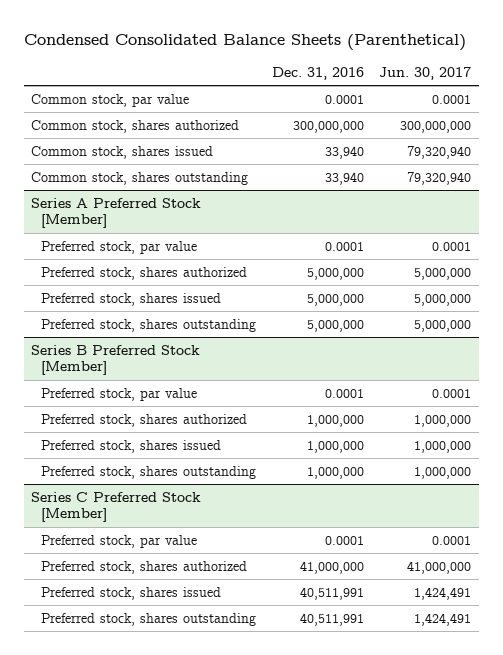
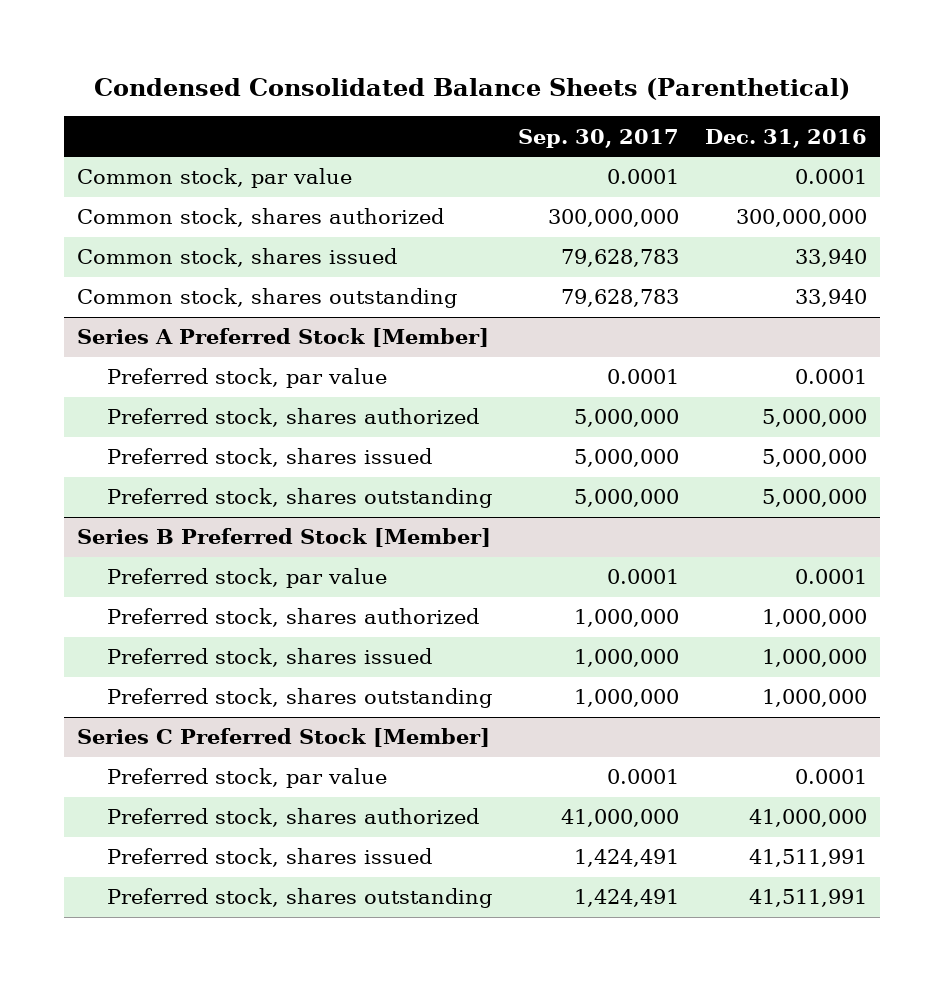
[379,66,472,80] Jun. 30, 2017 -> none
none -> [518,128,680,148] Sep. 30, 2017
[299,586,364,600] 40,511,991 -> [749,849,868,868] 41,511,991
[299,612,364,626] 40,511,991 -> [749,889,868,908] 41,511,991

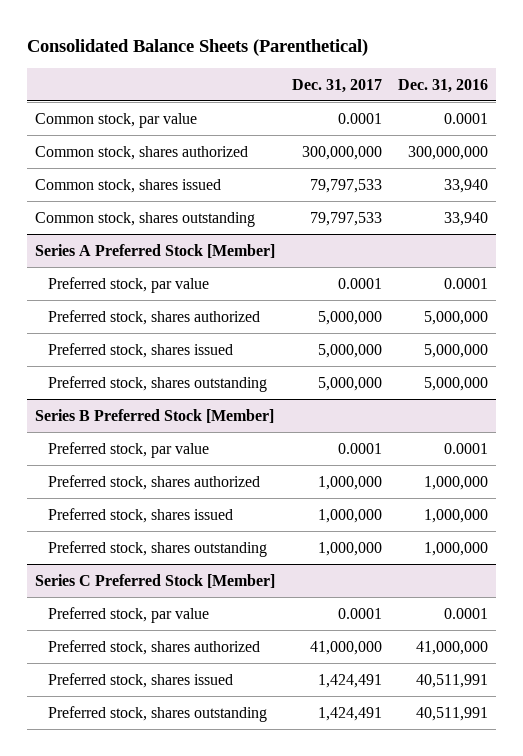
[94,77,851,100] Condensed Consolidated Balance Sheets (Parenthetical) -> [26,38,368,56] Consolidated Balance Sheets (Parenthetical)
[518,128,680,148] Sep. 30, 2017 -> none
none -> [291,78,382,93] Dec. 31, 2017
[749,849,868,868] 41,511,991 -> [416,673,489,688] 40,511,991
[749,889,868,908] 41,511,991 -> [416,706,489,721] 40,511,991

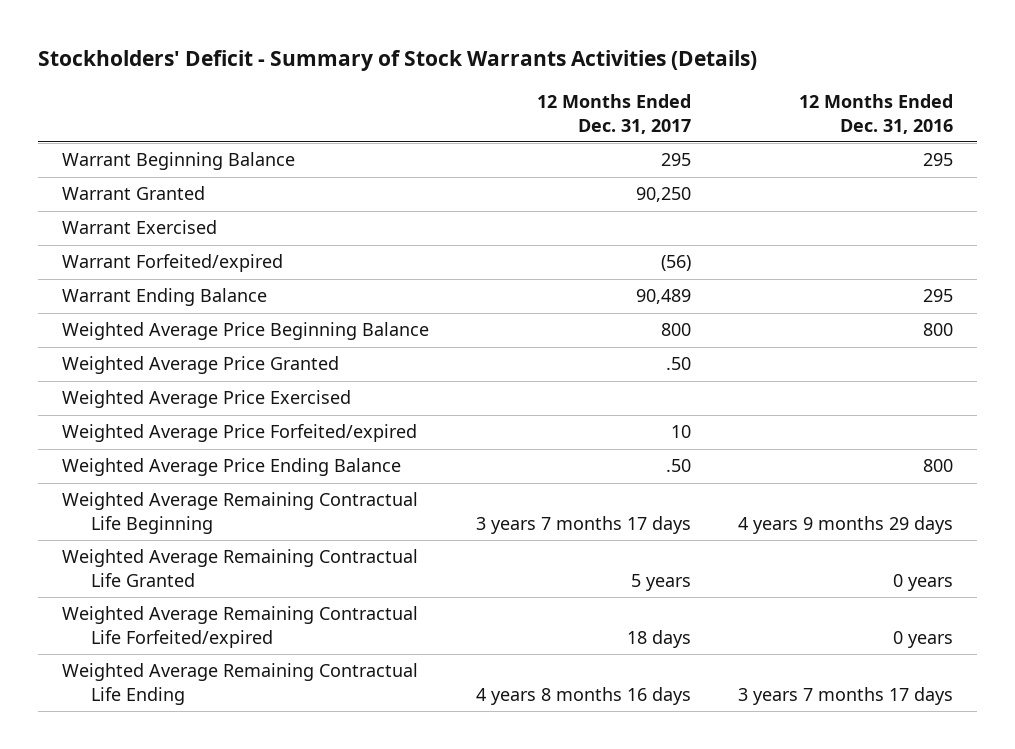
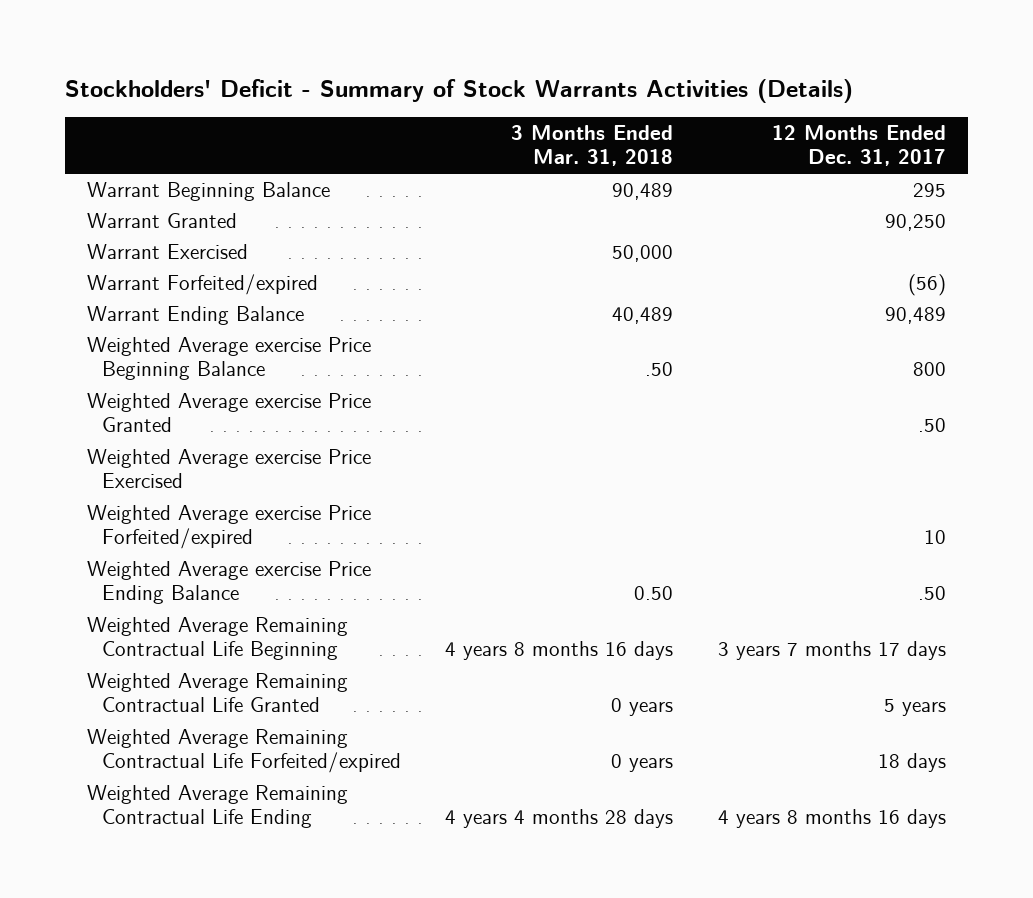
[799,94,954,134] 12 Months Ended Dec. 31, 2016 -> none
none -> [511,124,674,167] 3 Months Ended Mar. 31, 2018
[61,322,429,341] Weighted Average Price Beginning Balance -> [87,336,372,381] Weighted Average exercise Price Beginning Balance
[61,356,339,375] Weighted Average Price Granted -> [87,392,372,433] Weighted Average exercise Price Granted
[61,390,351,409] Weighted Average Price Exercised -> [87,448,372,489] Weighted Average exercise Price Exercised
[61,424,417,443] Weighted Average Price Forfeited/expired -> [87,504,372,550] Weighted Average exercise Price Forfeited/expired
[61,458,401,477] Weighted Average Price Ending Balance -> [87,560,372,605] Weighted Average exercise Price Ending Balance

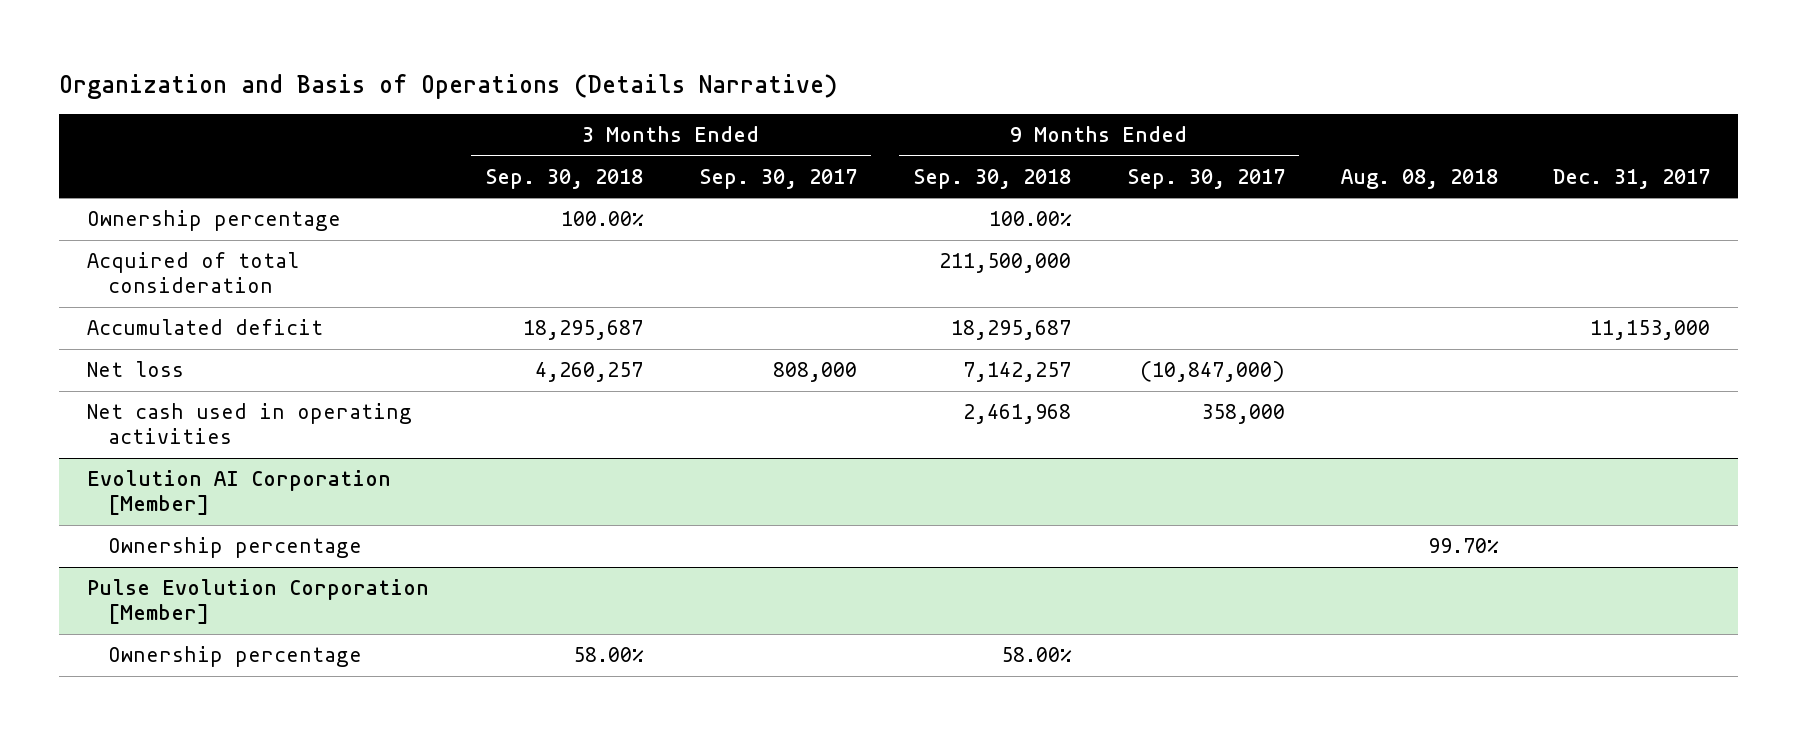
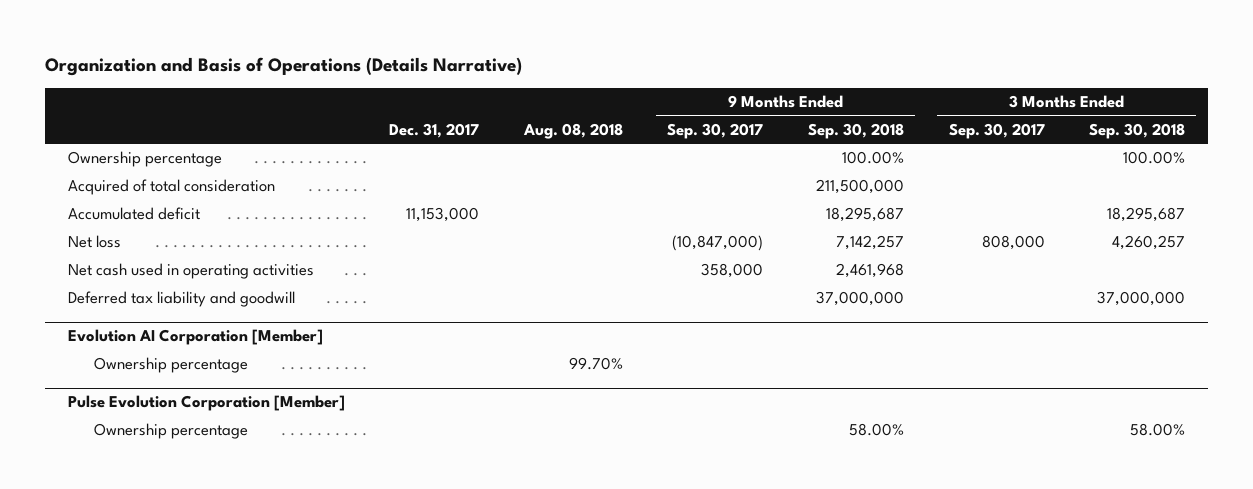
none -> [67,291,295,308] Deferred tax liability and goodwill

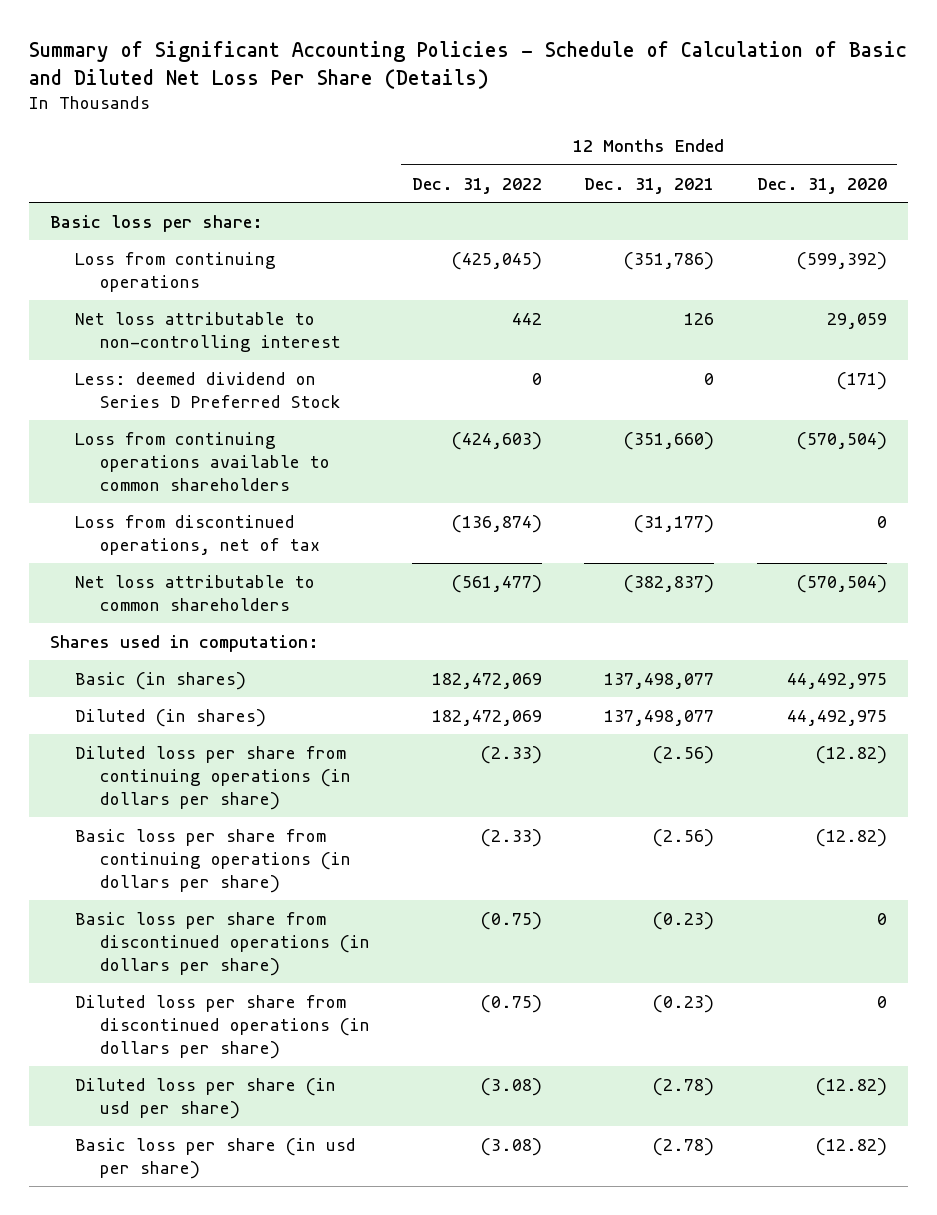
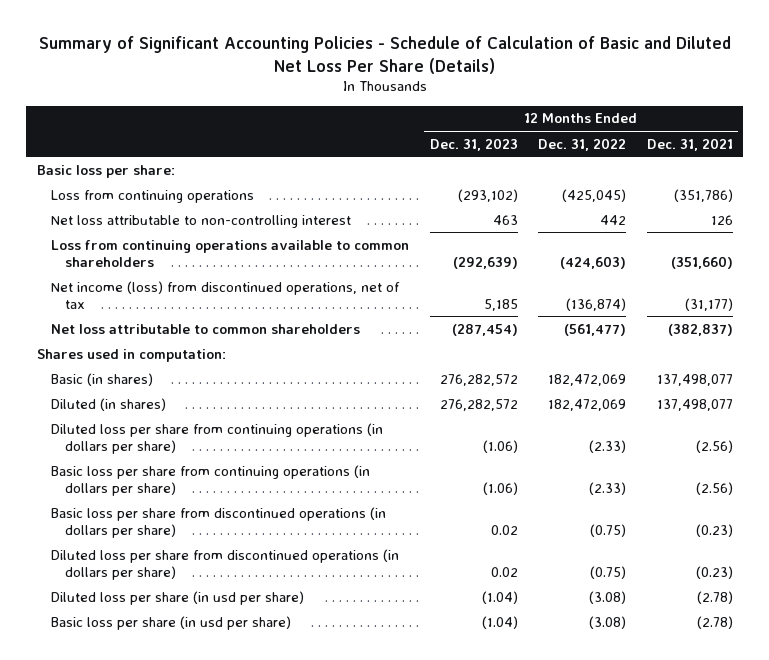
[756,177,887,194] Dec. 31, 2020 -> none
none -> [429,137,518,151] Dec. 31, 2023
[74,371,341,408] Less: deemed dividend on Series D Preferred Stock -> none
[74,514,320,555] Loss from discontinued operations, net of tax -> [50,280,400,309] Net income (loss) from discontinued operations, net of tax

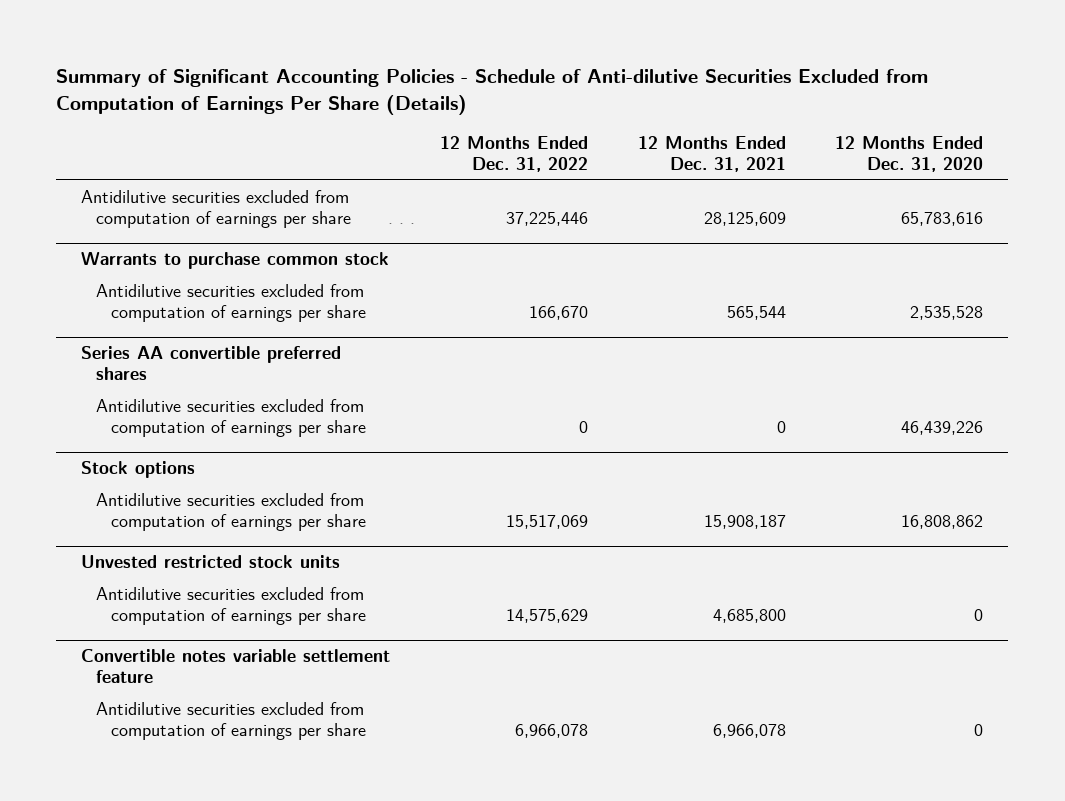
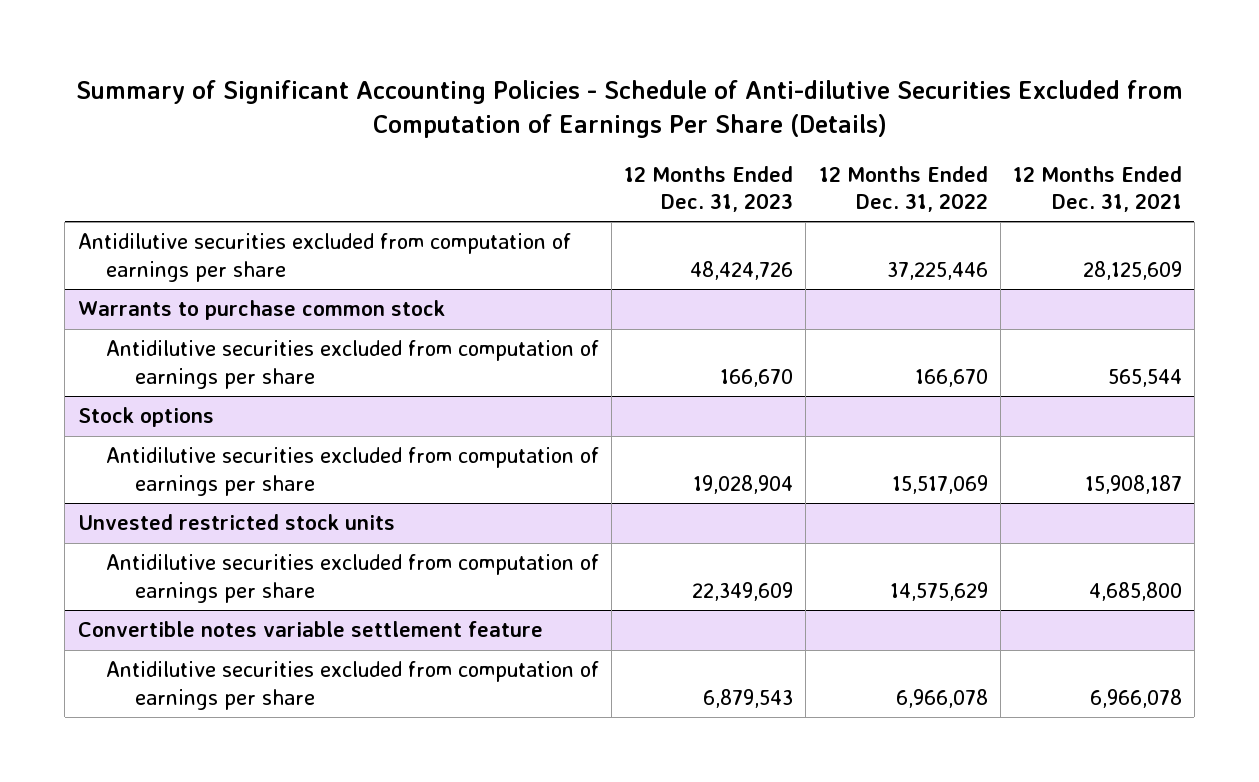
[835,136,984,173] 12 Months Ended Dec. 31, 2020 -> none
none -> [624,165,794,213] 12 Months Ended Dec. 31, 2023
[81,346,342,380] Series AA convertible preferred shares -> none
[96,398,367,437] Antidilutive securities excluded from computation of earnings per share -> none

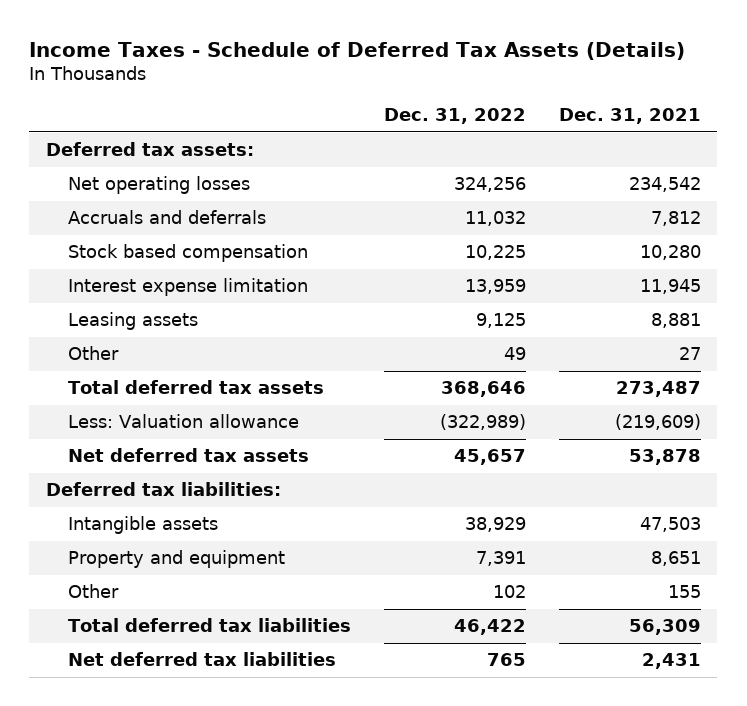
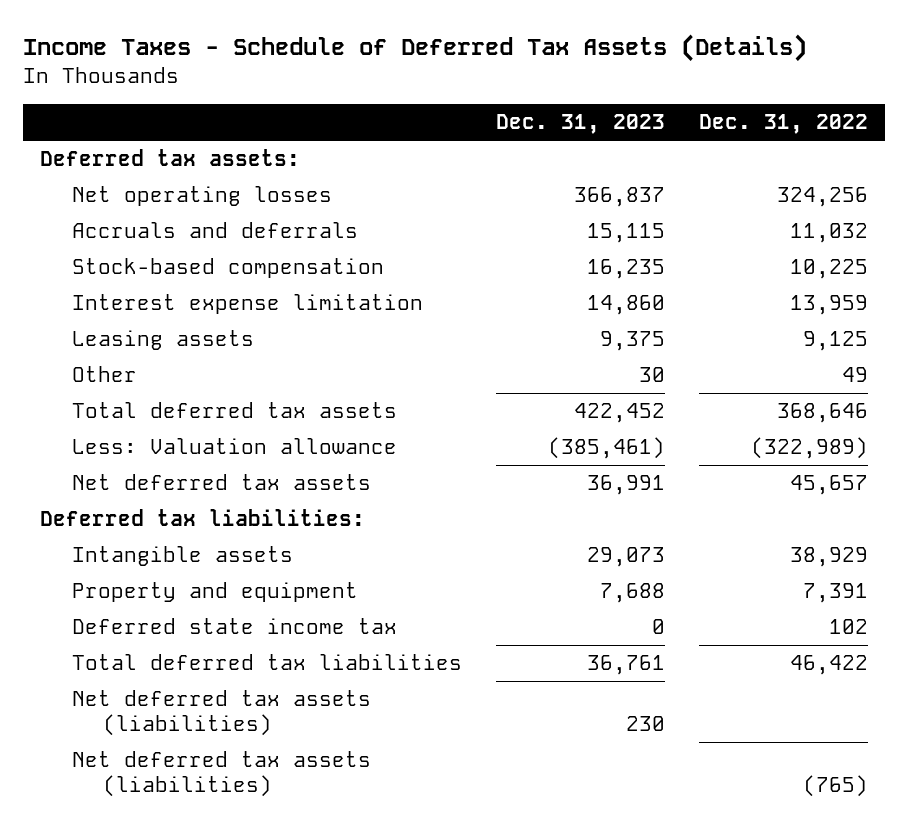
[558,108,701,125] Dec. 31, 2021 -> none
none -> [495,114,665,135] Dec. 31, 2023
[67,244,308,263] Stock based compensation -> [71,258,384,279] Stock-based compensation
[67,584,119,599] Other -> [71,618,397,635] Deferred state income tax
none -> [71,690,371,736] Net deferred tax assets (liabilities)
[67,652,336,667] Net deferred tax liabilities -> [71,751,371,797] Net deferred tax assets (liabilities)
[486,653,526,667] 765 -> [802,774,868,797] (765)

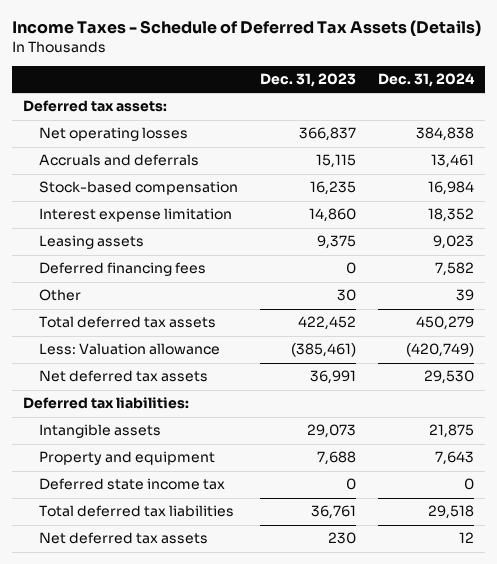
[698,114,868,135] Dec. 31, 2022 -> none
none -> [377,73,475,88] Dec. 31, 2024
none -> [39,262,207,277] Deferred financing fees
[71,751,371,797] Net deferred tax assets (liabilities) -> none
[71,690,371,736] Net deferred tax assets (liabilities) -> [39,532,209,545] Net deferred tax assets

